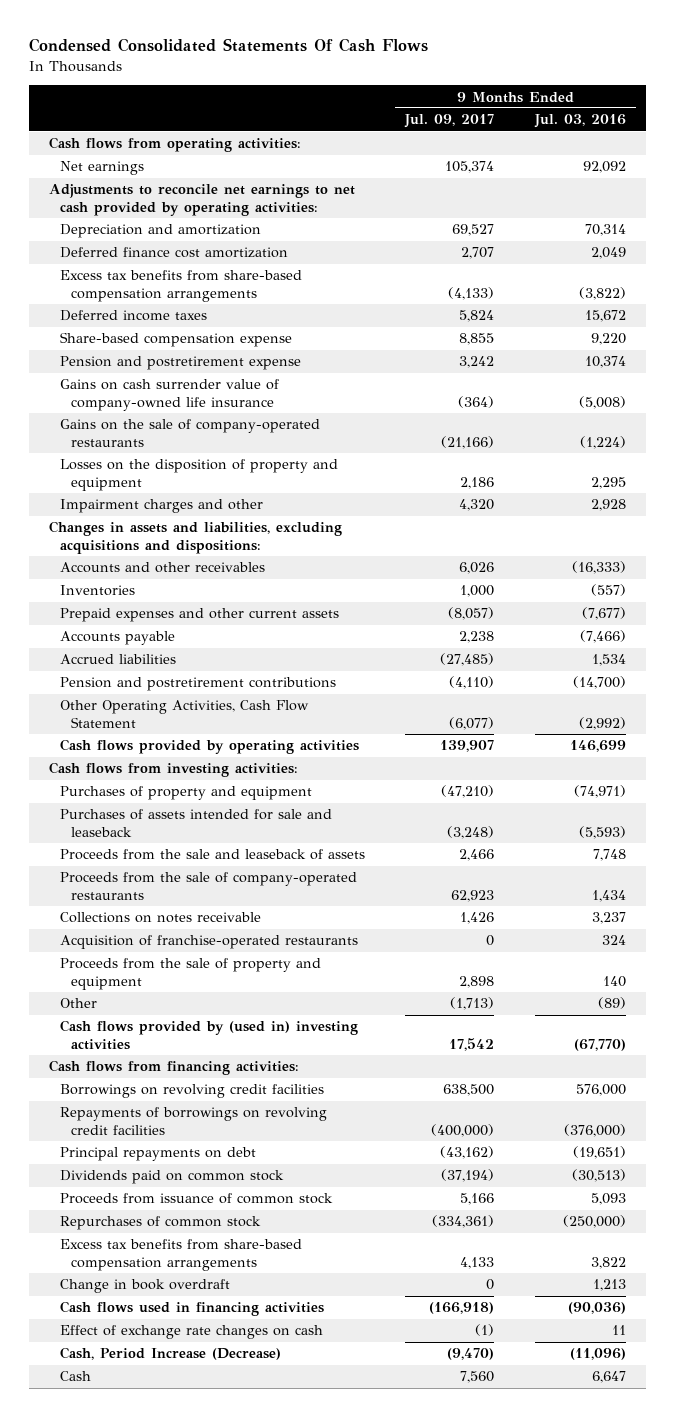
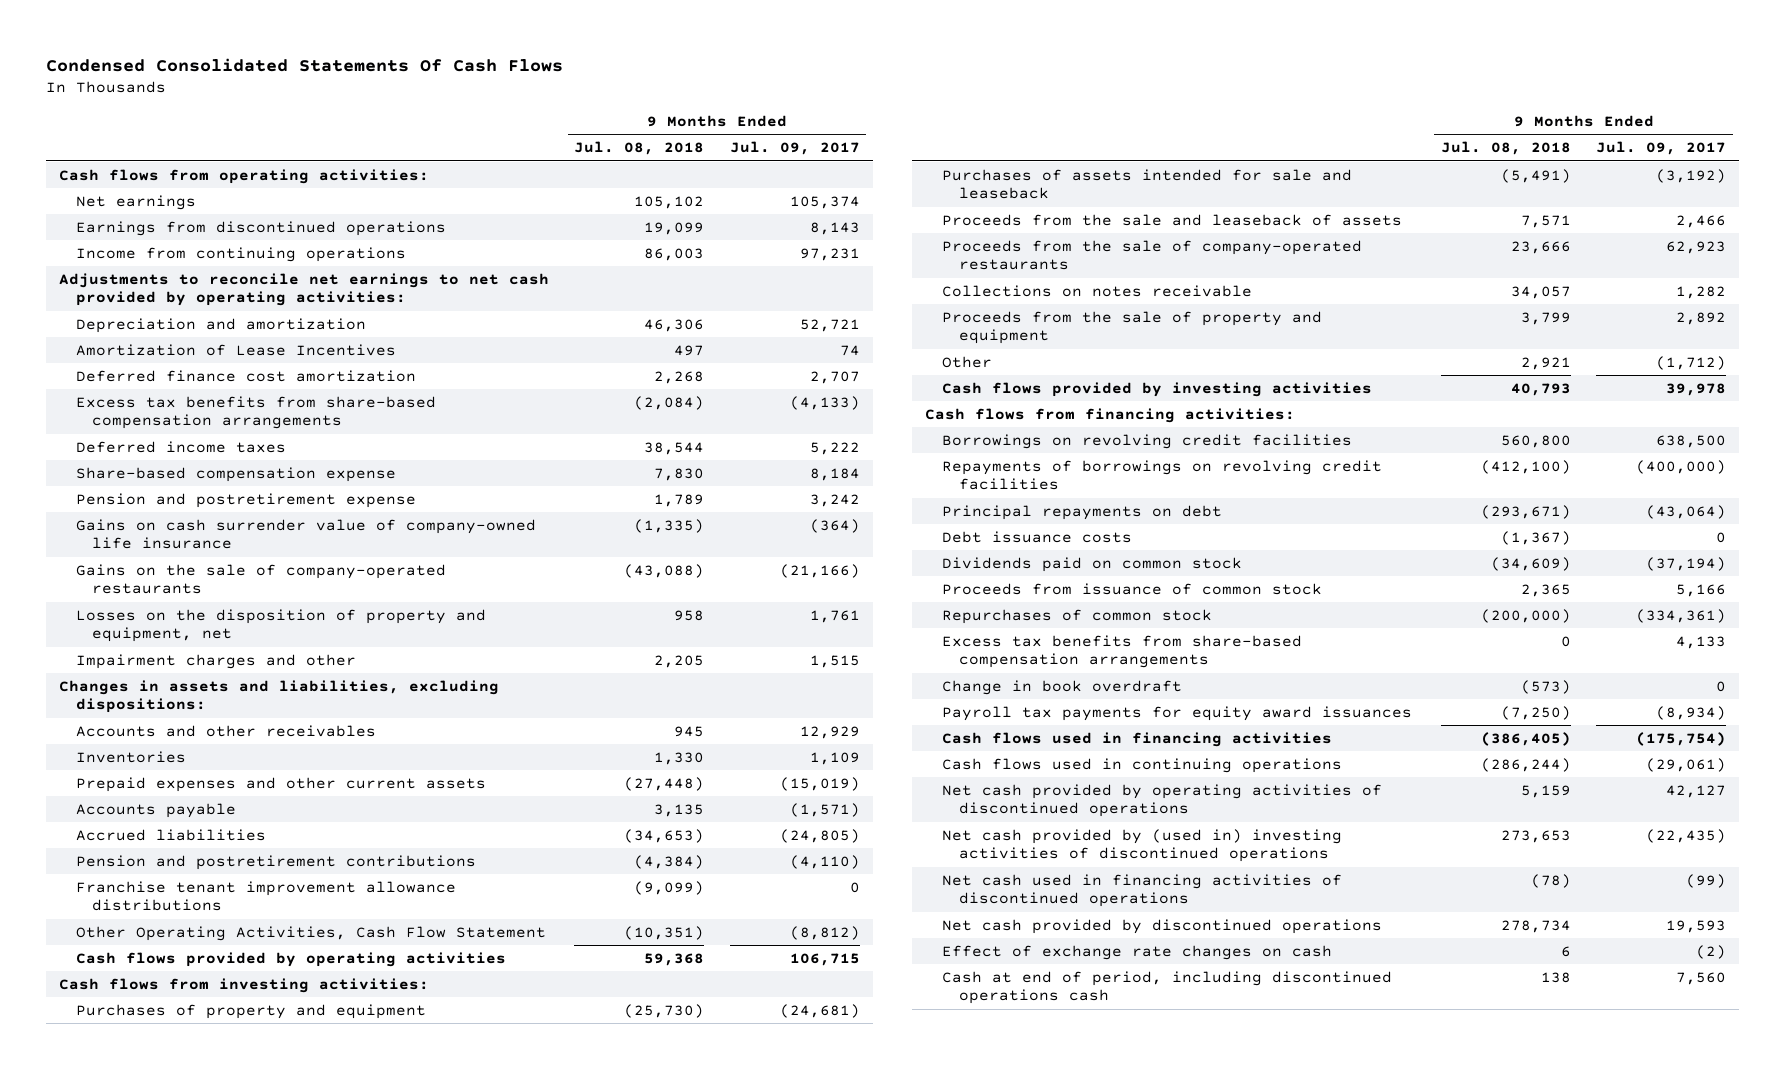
[533,114,626,129] Jul. 03, 2016 -> none
none -> [574,141,705,156] Jul. 08, 2018
none -> [75,220,446,236] Earnings from discontinued operations
none -> [75,246,406,262] Income from continuing operations
[452,224,495,237] 69,527 -> [799,318,860,332] 52,721
none -> [75,343,396,356] Amortization of Lease Incentives
[459,310,495,323] 5,824 -> [809,441,860,455] 5,222
[459,333,495,346] 8,855 -> [809,467,860,481] 8,184
[60,459,339,491] Losses on the disposition of property and equipment -> [75,608,486,643] Losses on the disposition of property and equipment, net
[460,476,495,489] 2,186 -> [809,609,860,623] 1,761
[459,499,495,512] 4,320 -> [809,654,860,668] 1,515
[48,521,342,554] Changes in assets and liabilities, excluding acquisitions and dispositions: -> [58,679,499,714] Changes in assets and liabilities, excluding dispositions:
[459,562,495,575] 6,026 -> [799,725,860,739] 12,929
[460,585,495,598] 1,000 -> [809,751,860,765] 1,109
[448,607,495,621] (8,057) -> [779,776,860,791] (15,019)
[459,631,495,644] 2,238 -> [789,802,860,817] (1,571)
[440,653,495,667] (27,485) -> [779,828,860,843] (24,805)
none -> [75,880,456,912] Franchise tenant improvement allowance distributions
[449,716,495,730] (6,077) -> [789,925,860,940] (8,812)
[440,740,495,753] 139,907 -> [789,952,860,966] 106,715
[441,785,495,799] (47,210) -> [779,1003,860,1018] (24,681)
[447,825,495,839] (3,248) -> [1656,168,1727,183] (3,192)
[60,935,359,950] Acquisition of franchise-operated restaurants -> none
[460,912,495,925] 1,426 -> [1676,285,1727,299] 1,282
[459,975,495,988] 2,898 -> [1676,311,1727,325] 2,892
[450,997,495,1011] (1,713) -> [1656,355,1727,370] (1,712)
[60,1020,359,1050] Cash flows provided by (used in) investing activities -> [942,381,1373,397] Cash flows provided by investing activities
[449,1037,495,1051] 17,542 -> [1666,382,1727,396] 39,978
[440,1146,495,1160] (43,162) -> [1646,504,1727,519] (43,064)
none -> [942,530,1133,543] Debt issuance costs
[60,1347,282,1361] Cash, Period Increase (Decrease) -> none
none -> [942,705,1413,721] Payroll tax payments for equity award issuances
[429,1302,495,1315] (166,918) -> [1636,731,1727,746] (175,754)
none -> [942,757,1343,773] Cash flows used in continuing operations
none -> [942,783,1383,818] Net cash provided by operating activities of discontinued operations
none -> [942,828,1343,863] Net cash provided by (used in) investing activities of discontinued operations
none -> [942,873,1343,908] Net cash used in financing activities of discontinued operations
none -> [942,918,1383,934] Net cash provided by discontinued operations
[475,1324,495,1337] (1) -> [1696,944,1727,959] (2)
[60,1371,92,1382] Cash -> [942,970,1393,1005] Cash at end of period, including discontinued operations cash

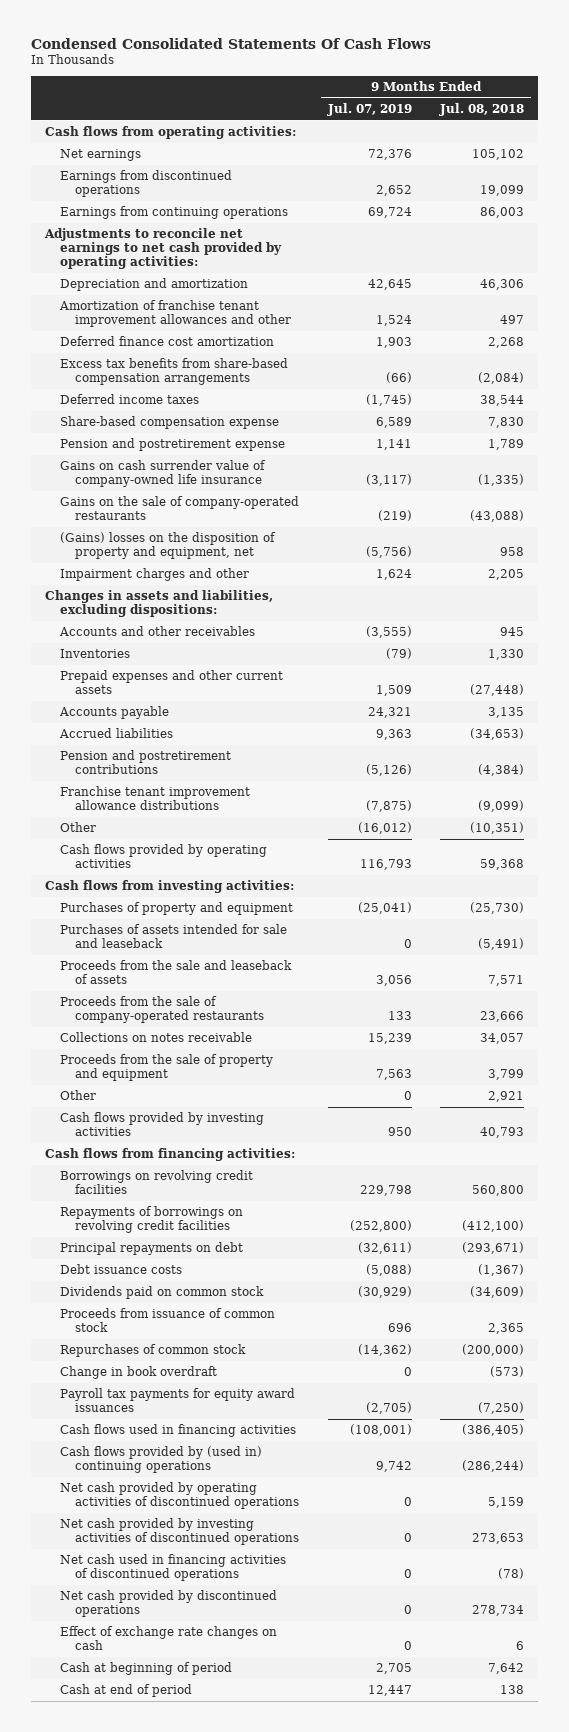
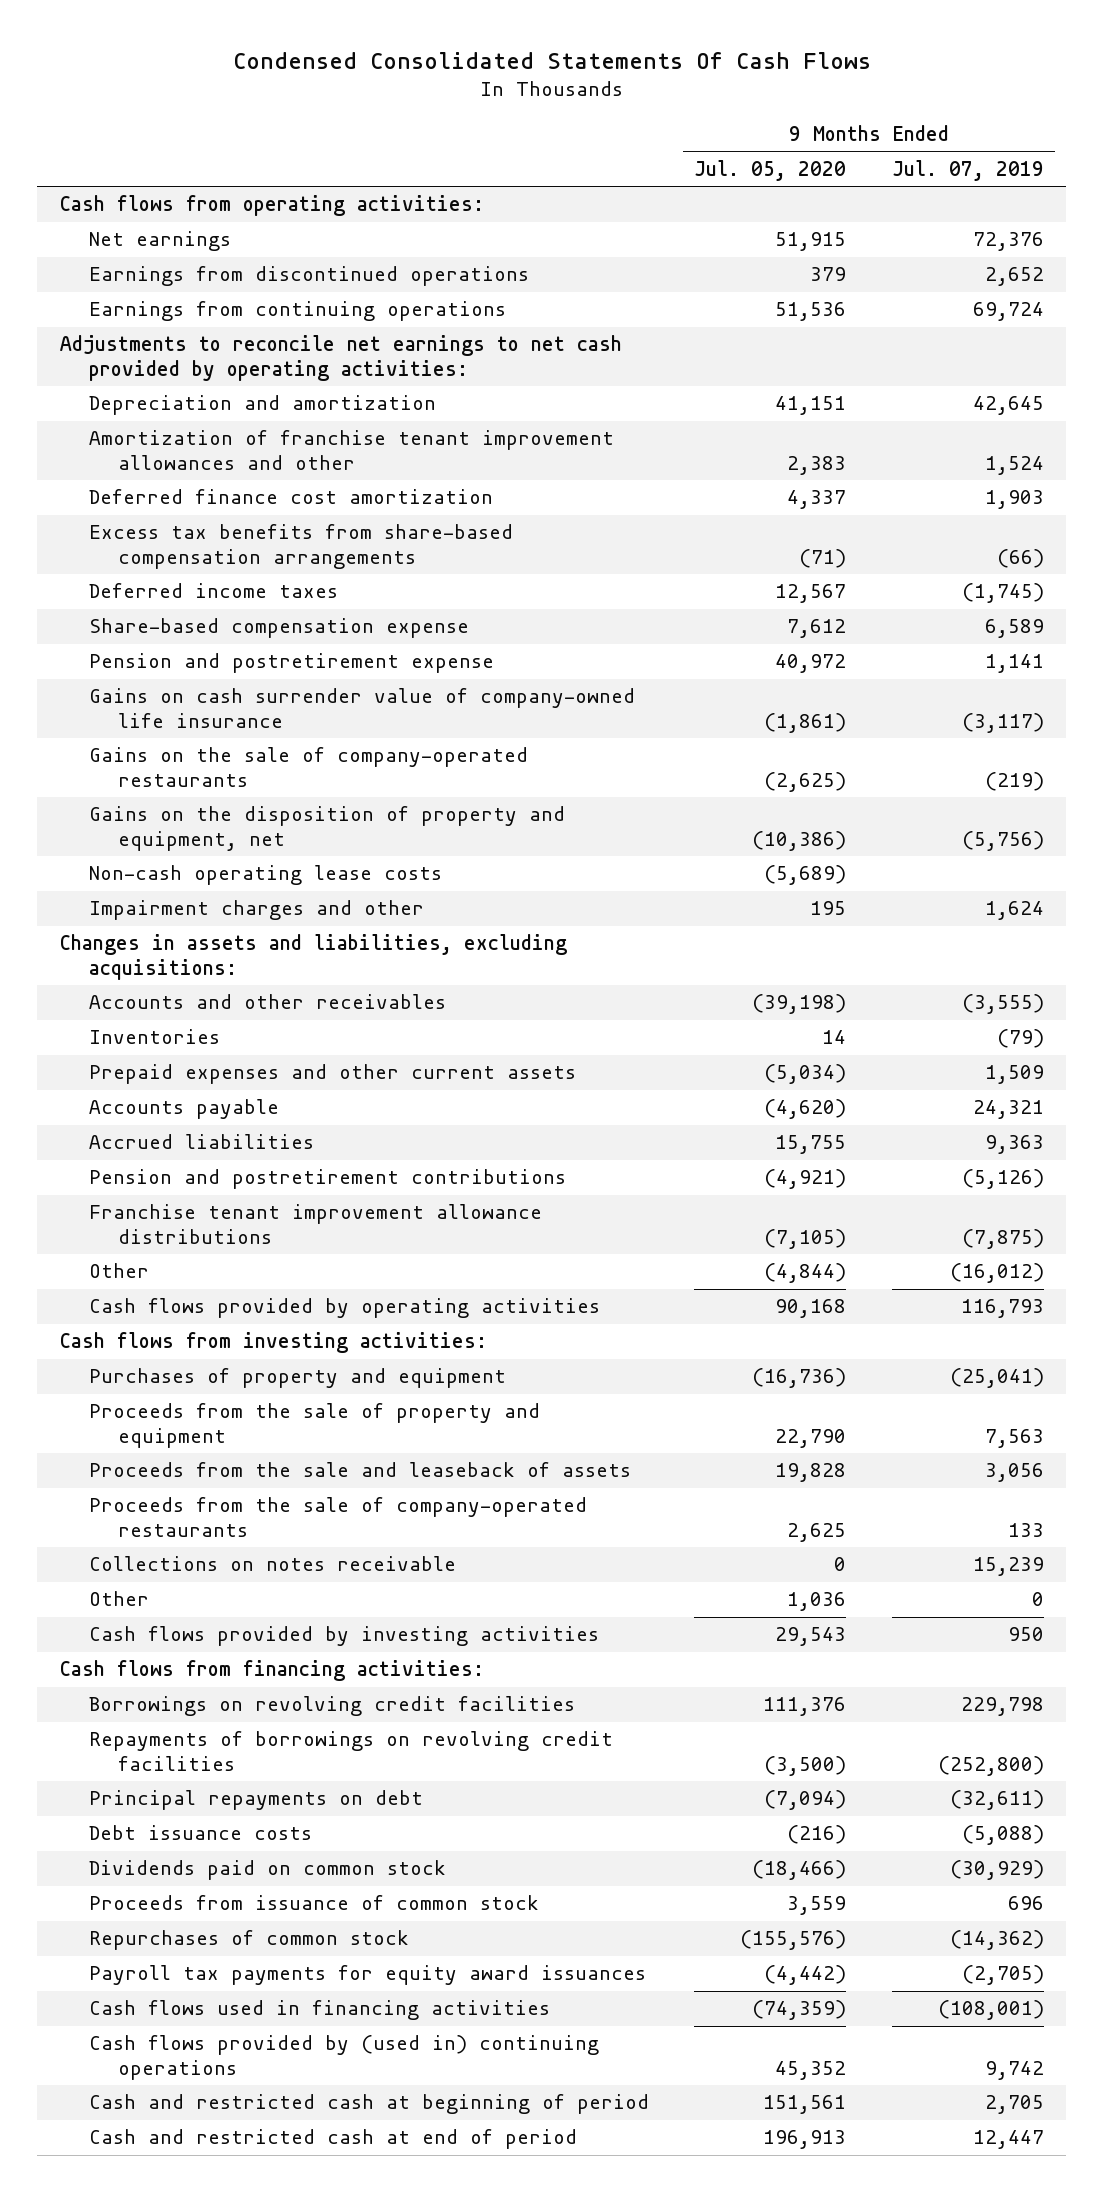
[439,103,525,117] Jul. 08, 2018 -> none
none -> [694,159,847,181] Jul. 05, 2020
[60,532,277,560] (Gains) losses on the disposition of property and equipment, net -> [88,806,565,851] Gains on the disposition of property and equipment, net
none -> [88,865,442,886] Non-cash operating lease costs
[44,590,273,618] Changes in assets and liabilities, excluding dispositions: -> [59,934,567,980] Changes in assets and liabilities, excluding acquisitions:
[60,924,288,949] Purchases of assets intended for sale and leaseback -> none
[60,1054,274,1082] Proceeds from the sale of property and equipment -> [88,1403,540,1448] Proceeds from the sale of property and equipment
[60,1366,218,1380] Change in book overdraft -> none
[60,1482,300,1510] Net cash provided by operating activities of discontinued operations -> none
[60,1518,300,1546] Net cash provided by investing activities of discontinued operations -> none
[60,1554,287,1582] Net cash used in financing activities of discontinued operations -> none
[60,1590,278,1618] Net cash provided by discontinued operations -> none
[60,1626,278,1651] Effect of exchange rate changes on cash -> none
[60,1662,233,1676] Cash at beginning of period -> [88,2094,649,2115] Cash and restricted cash at beginning of period
[60,1684,193,1698] Cash at end of period -> [88,2129,577,2150] Cash and restricted cash at end of period

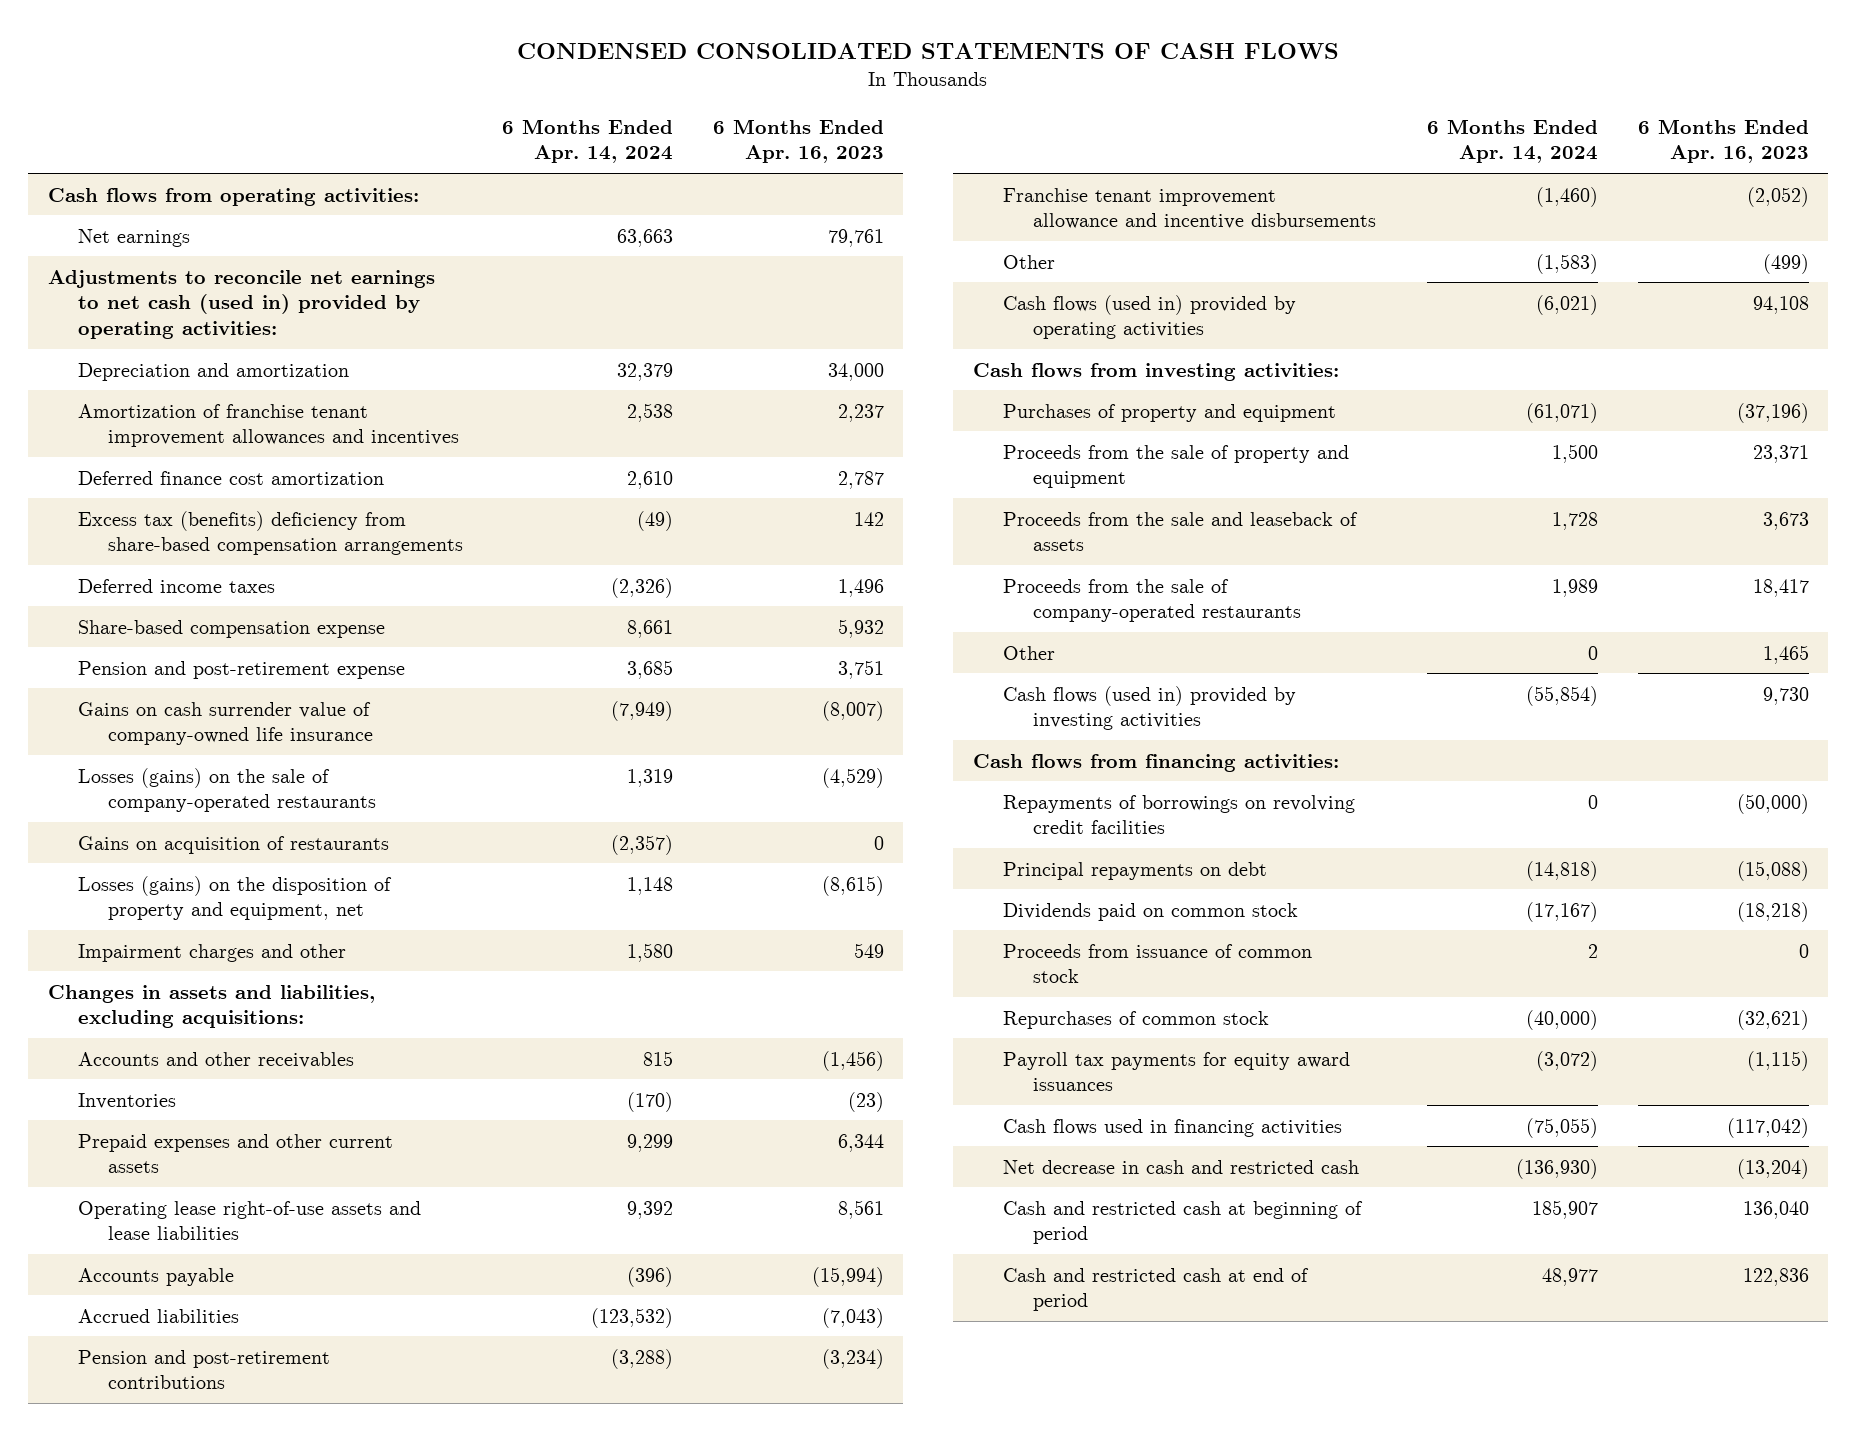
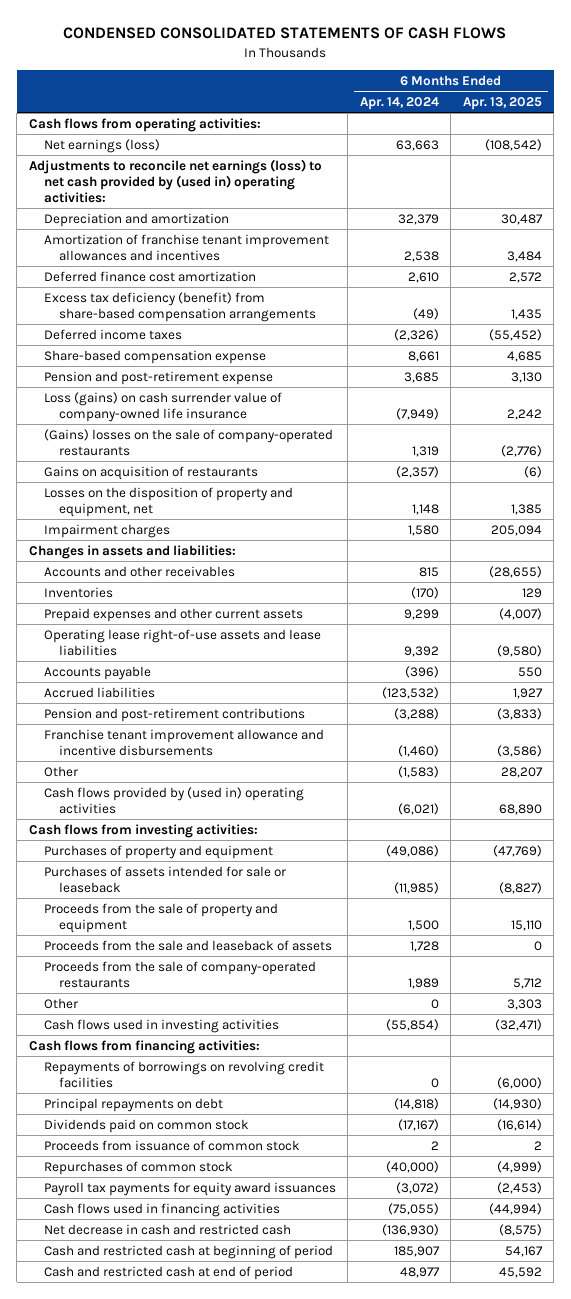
[712,118,884,164] 6 Months Ended Apr. 16, 2023 -> none
none -> [462,97,542,111] Apr. 13, 2025
[77,228,190,247] Net earnings -> [43,138,160,153] Net earnings (loss)
[48,269,436,339] Adjustments to reconcile net earnings to net cash (used in) provided by operating activities: -> [28,158,322,203] Adjustments to reconcile net earnings (loss) to net cash provided by (used in) operating activities:
[77,510,463,556] Excess tax (benefits) deficiency from share-based compensation arrangements -> [43,291,316,322] Excess tax deficiency (benefit) from share-based compensation arrangements
[77,701,373,746] Gains on cash surrender value of company-owned life insurance -> [43,391,282,422] Loss (gains) on cash surrender value of company-owned life insurance
[77,767,376,813] Losses (gains) on the sale of company-operated restaurants -> [43,428,333,456] (Gains) losses on the sale of company-operated restaurants
[77,875,392,921] Losses (gains) on the disposition of property and equipment, net -> [43,486,293,517] Losses on the disposition of property and equipment, net
[77,943,346,962] Impairment charges and other -> [43,523,170,538] Impairment charges
[48,984,376,1029] Changes in assets and liabilities, excluding acquisitions: -> [28,544,236,559] Changes in assets and liabilities:
[1002,294,1296,340] Cash flows (used in) provided by operating activities -> [43,786,304,814] Cash flows provided by (used in) operating activities
[1526,402,1599,423] (61,071) -> [385,844,439,857] (49,086)
none -> [43,865,286,893] Purchases of assets intended for sale or leaseback
[1002,685,1296,731] Cash flows (used in) provided by investing activities -> [43,1018,279,1033] Cash flows used in investing activities

